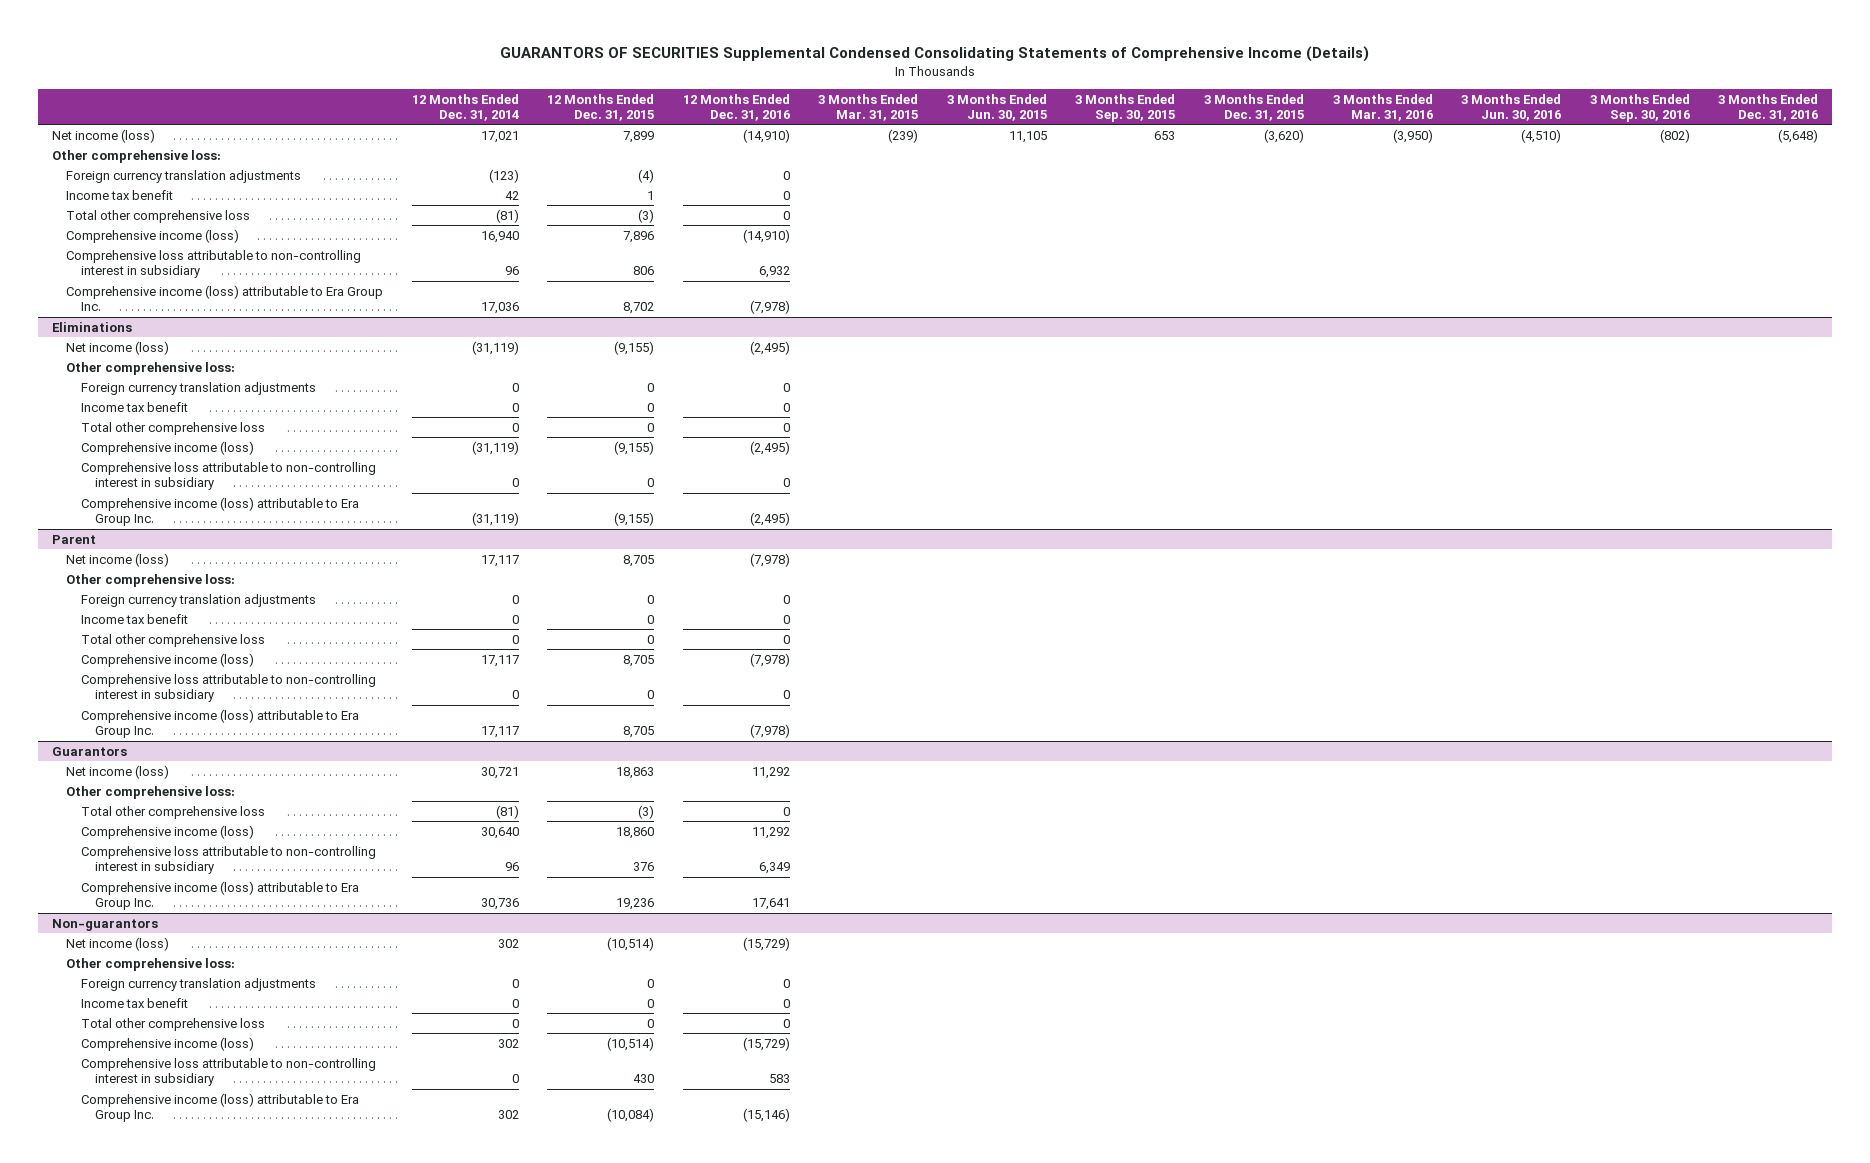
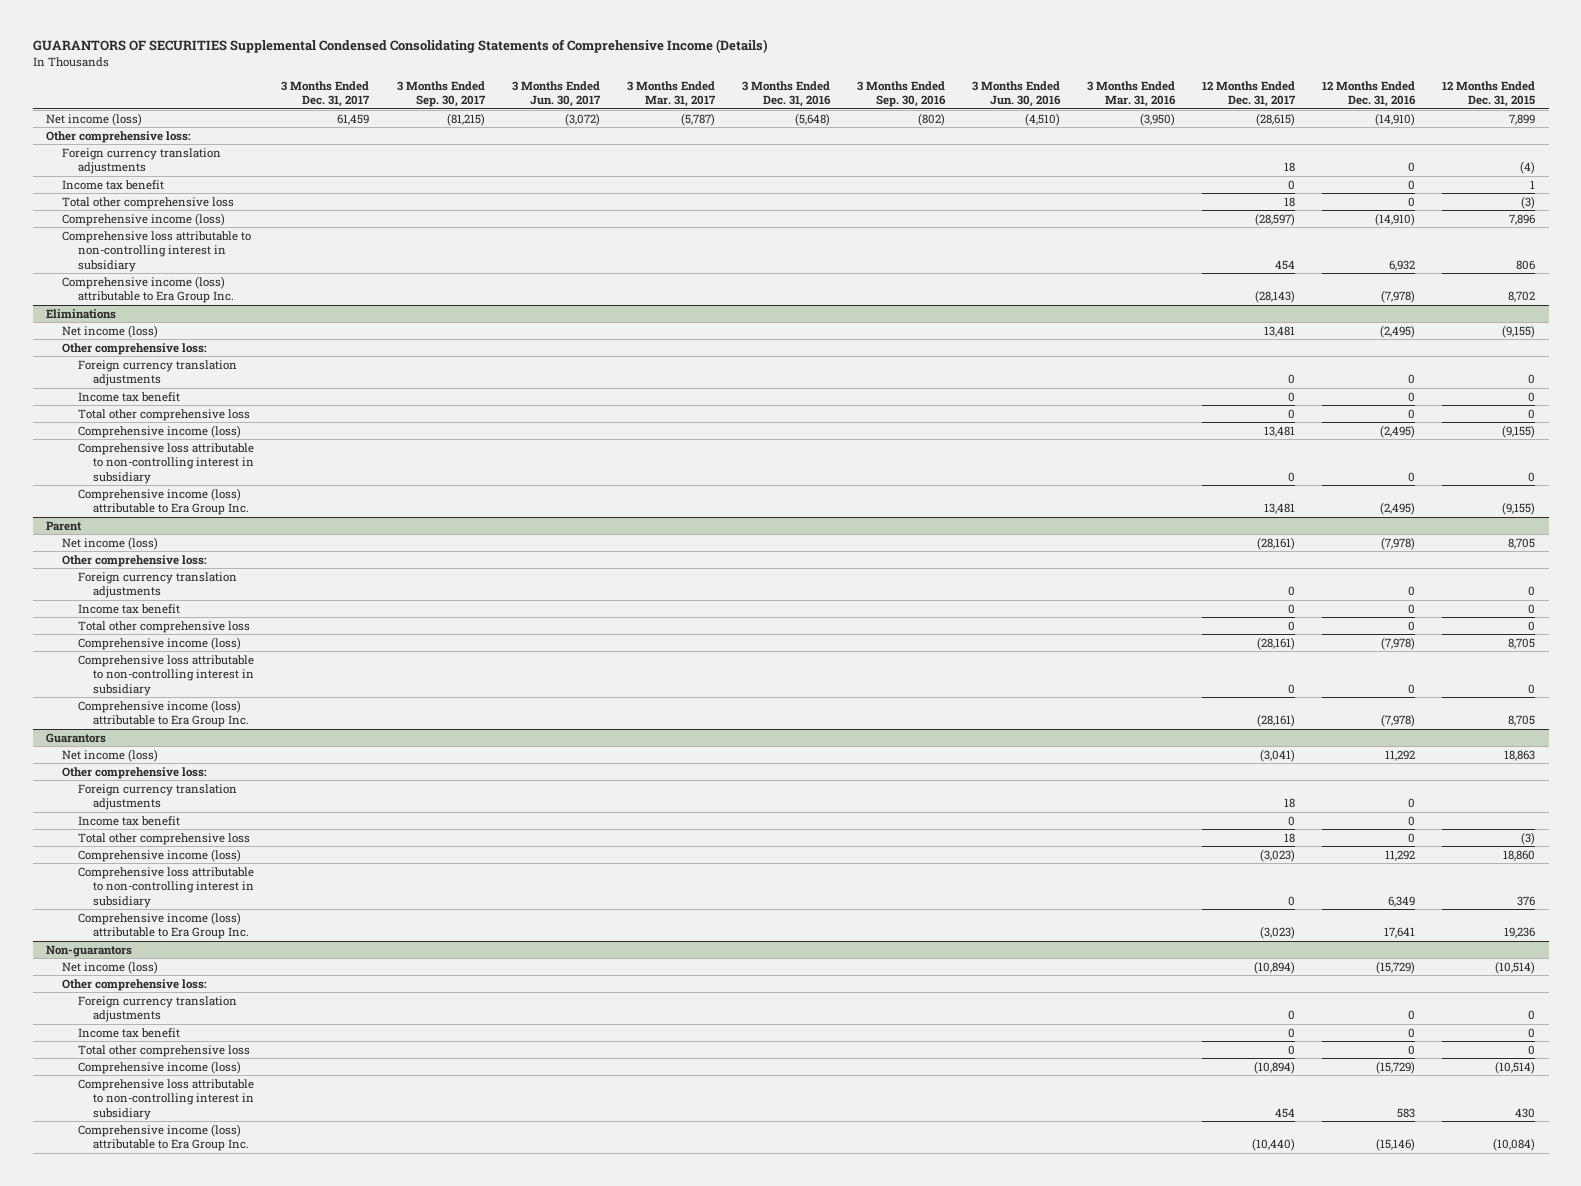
[411,93,519,121] 12 Months Ended Dec. 31, 2014 -> none
[818,93,919,121] 3 Months Ended Mar. 31, 2015 -> none
[946,93,1047,121] 3 Months Ended Jun. 30, 2015 -> none
[1075,93,1176,122] 3 Months Ended Sep. 30, 2015 -> none
[1203,93,1304,121] 3 Months Ended Dec. 31, 2015 -> none
none -> [281,80,371,108] 3 Months Ended Dec. 31, 2017
none -> [396,80,486,108] 3 Months Ended Sep. 30, 2017
none -> [511,80,601,108] 3 Months Ended Jun. 30, 2017
none -> [626,80,716,108] 3 Months Ended Mar. 31, 2017
none -> [1201,80,1296,108] 12 Months Ended Dec. 31, 2017
none -> [77,783,237,811] Foreign currency translation adjustments
none -> [77,815,180,826] Income tax benefit

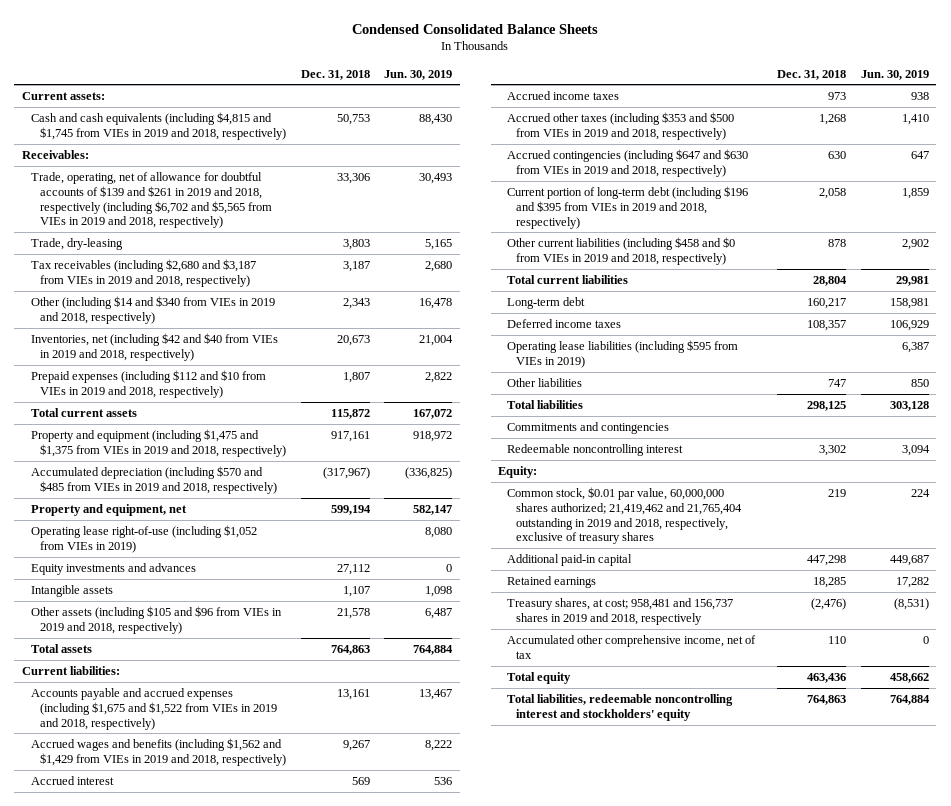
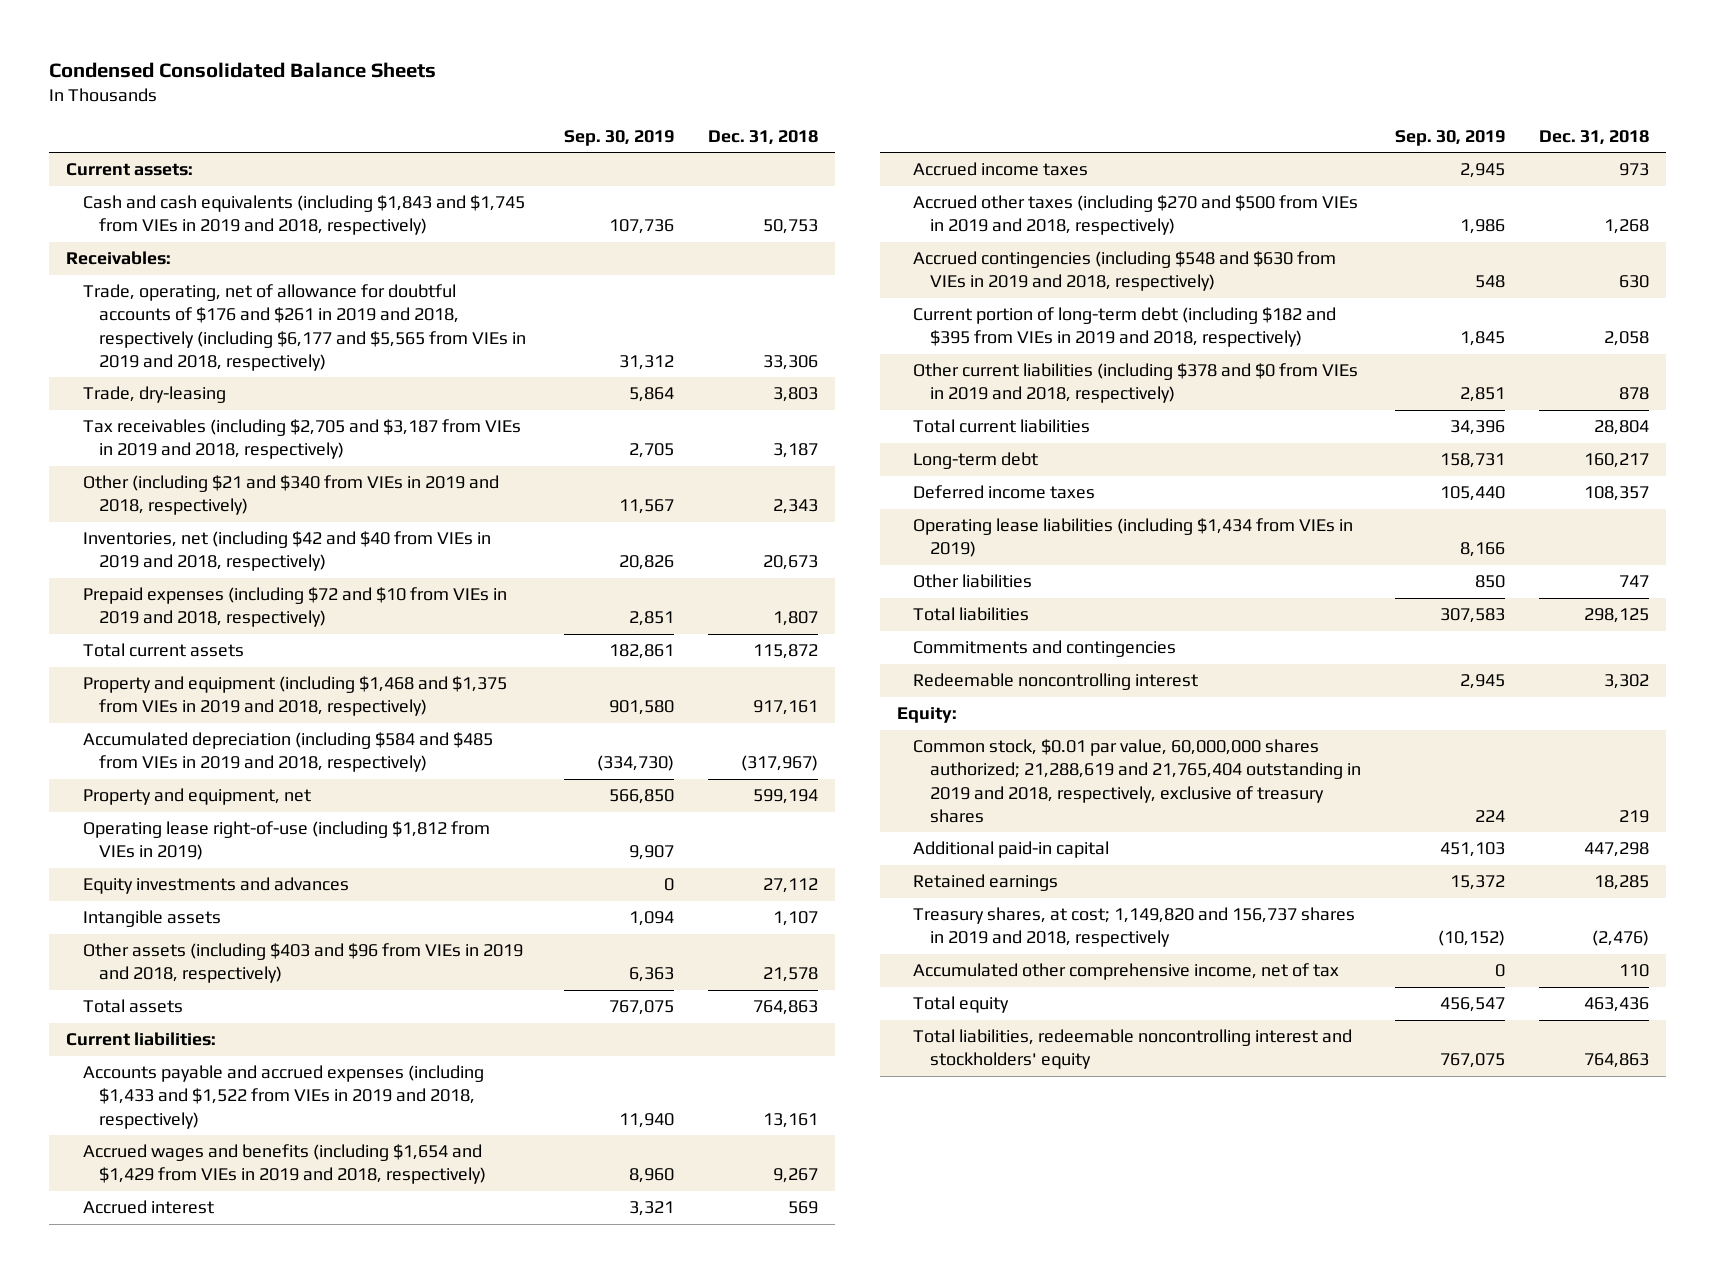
[384,69,453,80] Jun. 30, 2019 -> none
none -> [564,129,675,146] Sep. 30, 2019
[30,111,286,140] Cash and cash equivalents (including $4,815 and $1,745 from VIEs in 2019 and 2018, respectively) -> [82,195,525,236] Cash and cash equivalents (including $1,843 and $1,745 from VIEs in 2019 and 2018, respectively)
[30,171,272,229] Trade, operating, net of allowance for doubtful accounts of $139 and $261 in 2019 and 2018, respectively (including $6,702 and $5,565 from VIEs in 2019 and 2018, respectively) -> [82,284,527,371] Trade, operating, net of allowance for doubtful accounts of $176 and $261 in 2019 and 2018, respectively (including $6,177 and $5,565 from VIEs in 2019 and 2018, respectively)
[30,258,256,287] Tax receivables (including $2,680 and $3,187 from VIEs in 2019 and 2018, respectively) -> [82,419,521,460] Tax receivables (including $2,705 and $3,187 from VIEs in 2019 and 2018, respectively)
[30,295,275,324] Other (including $14 and $340 from VIEs in 2019 and 2018, respectively) -> [82,475,499,516] Other (including $21 and $340 from VIEs in 2019 and 2018, respectively)
[30,369,266,398] Prepaid expenses (including $112 and $10 from VIEs in 2019 and 2018, respectively) -> [82,587,507,628] Prepaid expenses (including $72 and $10 from VIEs in 2019 and 2018, respectively)
[30,428,286,457] Property and equipment (including $1,475 and $1,375 from VIEs in 2019 and 2018, respectively) -> [82,676,507,717] Property and equipment (including $1,468 and $1,375 from VIEs in 2019 and 2018, respectively)
[30,465,277,494] Accumulated depreciation (including $570 and $485 from VIEs in 2019 and 2018, respectively) -> [82,732,493,773] Accumulated depreciation (including $584 and $485 from VIEs in 2019 and 2018, respectively)
[30,524,257,553] Operating lease right-of-use (including $1,052 from VIEs in 2019) -> [82,821,490,861] Operating lease right-of-use (including $1,812 from VIEs in 2019)
[30,605,282,634] Other assets (including $105 and $96 from VIEs in 2019 and 2018, respectively) -> [82,943,523,984] Other assets (including $403 and $96 from VIEs in 2019 and 2018, respectively)
[30,687,277,730] Accounts payable and accrued expenses (including $1,675 and $1,522 from VIEs in 2019 and 2018, respectively) -> [82,1065,484,1129] Accounts payable and accrued expenses (including $1,433 and $1,522 from VIEs in 2019 and 2018, respectively)
[30,737,286,766] Accrued wages and benefits (including $1,562 and $1,429 from VIEs in 2019 and 2018, respectively) -> [82,1144,487,1185] Accrued wages and benefits (including $1,654 and $1,429 from VIEs in 2019 and 2018, respectively)
[507,111,735,140] Accrued other taxes (including $353 and $500 from VIEs in 2019 and 2018, respectively) -> [913,195,1359,236] Accrued other taxes (including $270 and $500 from VIEs in 2019 and 2018, respectively)
[507,148,749,177] Accrued contingencies (including $647 and $630 from VIEs in 2019 and 2018, respectively) -> [913,251,1337,292] Accrued contingencies (including $548 and $630 from VIEs in 2019 and 2018, respectively)
[507,185,749,229] Current portion of long-term debt (including $196 and $395 from VIEs in 2019 and 2018, respectively) -> [913,307,1337,348] Current portion of long-term debt (including $182 and $395 from VIEs in 2019 and 2018, respectively)
[507,236,736,265] Other current liabilities (including $458 and $0 from VIEs in 2019 and 2018, respectively) -> [913,363,1359,404] Other current liabilities (including $378 and $0 from VIEs in 2019 and 2018, respectively)
[507,339,739,368] Operating lease liabilities (including $595 from VIEs in 2019) -> [913,518,1354,558] Operating lease liabilities (including $1,434 from VIEs in 2019)
[507,486,743,545] Common stock, $0.01 par value, 60,000,000 shares authorized; 21,419,462 and 21,765,404 outstanding in 2019 and 2018, respectively, exclusive of treasury shares -> [913,739,1361,823] Common stock, $0.01 par value, 60,000,000 shares authorized; 21,288,619 and 21,765,404 outstanding in 2019 and 2018, respectively, exclusive of treasury shares
[507,597,734,625] Treasury shares, at cost; 958,481 and 156,737 shares in 2019 and 2018, respectively -> [913,907,1356,948] Treasury shares, at cost; 1,149,820 and 156,737 shares in 2019 and 2018, respectively

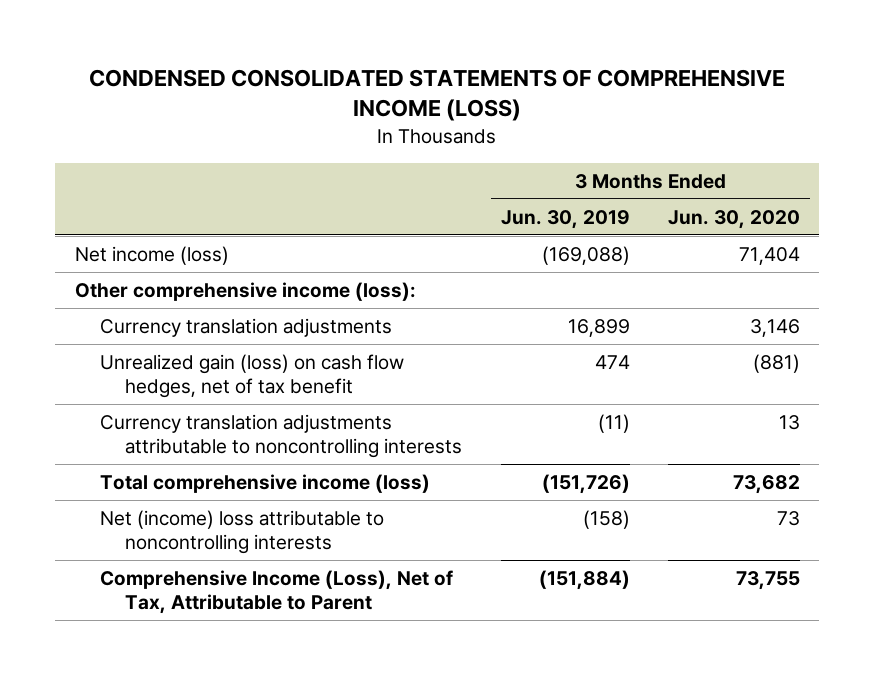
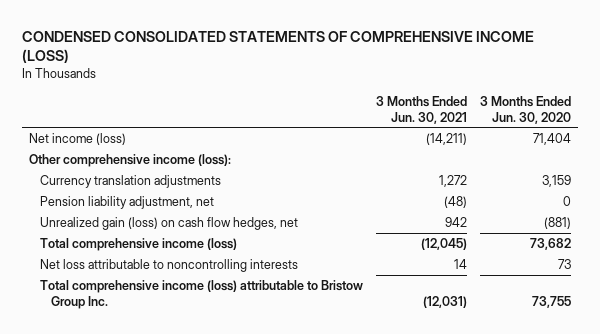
[500,209,630,229] Jun. 30, 2019 -> none
none -> [376,95,468,124] 3 Months Ended Jun. 30, 2021
[100,414,463,459] Currency translation adjustments attributable to noncontrolling interests -> none
[750,319,801,338] 3,146 -> [542,174,572,187] 3,159
none -> [39,195,214,209] Pension liability adjustment, net
[100,354,405,399] Unrealized gain (loss) on cash flow hedges, net of tax benefit -> [39,216,298,230] Unrealized gain (loss) on cash flow hedges, net
[100,510,385,555] Net (income) loss attributable to noncontrolling interests -> [39,258,298,272] Net loss attributable to noncontrolling interests
[100,570,454,615] Comprehensive Income (Loss), Net of Tax, Attributable to Parent -> [39,279,363,309] Total comprehensive income (loss) attributable to Bristow Group Inc.

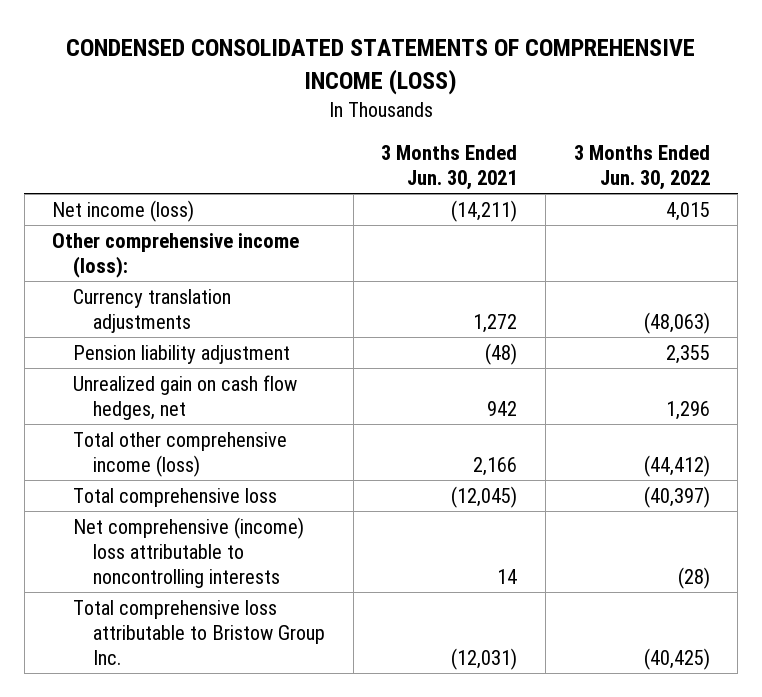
[480,95,572,124] 3 Months Ended Jun. 30, 2020 -> none
none -> [573,145,710,191] 3 Months Ended Jun. 30, 2022
[39,195,214,209] Pension liability adjustment, net -> [72,345,290,365] Pension liability adjustment
[39,216,298,230] Unrealized gain (loss) on cash flow hedges, net -> [72,375,297,420] Unrealized gain on cash flow hedges, net
none -> [72,432,287,477] Total other comprehensive income (loss)
[39,237,237,251] Total comprehensive income (loss) -> [72,488,277,508] Total comprehensive loss
[39,258,298,272] Net loss attributable to noncontrolling interests -> [72,517,304,588] Net comprehensive (income) loss attributable to noncontrolling interests
[39,279,363,309] Total comprehensive income (loss) attributable to Bristow Group Inc. -> [72,600,325,665] Total comprehensive loss attributable to Bristow Group Inc.

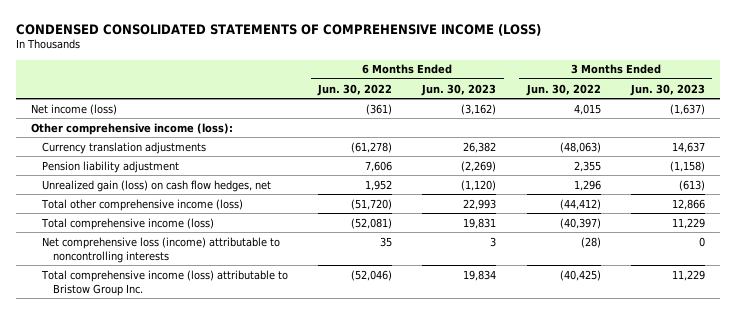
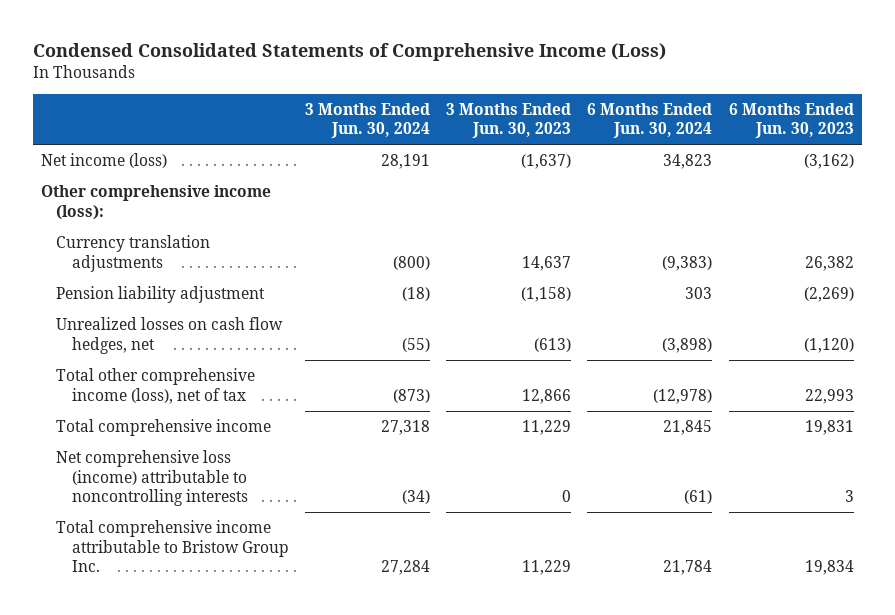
[16,23,542,36] CONDENSED CONSOLIDATED STATEMENTS OF COMPREHENSIVE INCOME (LOSS) -> [32,43,666,62] Condensed Consolidated Statements of Comprehensive Income (Loss)
[317,83,393,96] Jun. 30, 2022 -> none
[525,83,601,96] Jun. 30, 2022 -> none
none -> [304,102,430,139] 3 Months Ended Jun. 30, 2024
none -> [587,102,713,139] 6 Months Ended Jun. 30, 2024
[41,179,271,192] Unrealized gain (loss) on cash flow hedges, net -> [56,317,284,354] Unrealized losses on cash flow hedges, net
[40,198,243,211] Total other comprehensive income (loss) -> [56,368,256,404] Total other comprehensive income (loss), net of tax
[40,217,214,230] Total comprehensive income (loss) -> [56,419,272,437] Total comprehensive income
[40,269,288,296] Total comprehensive income (loss) attributable to Bristow Group Inc. -> [56,520,289,573] Total comprehensive income attributable to Bristow Group Inc.

